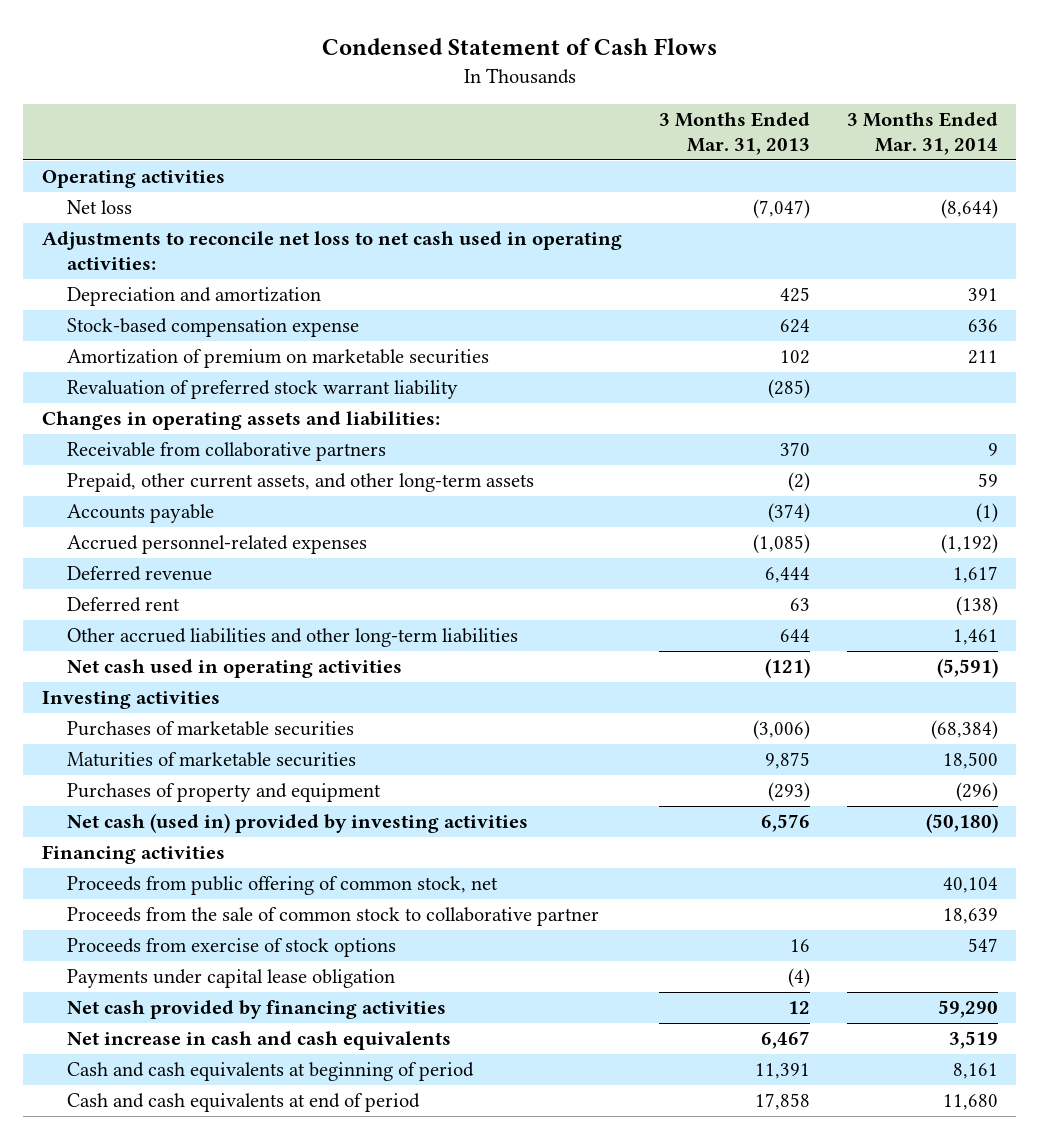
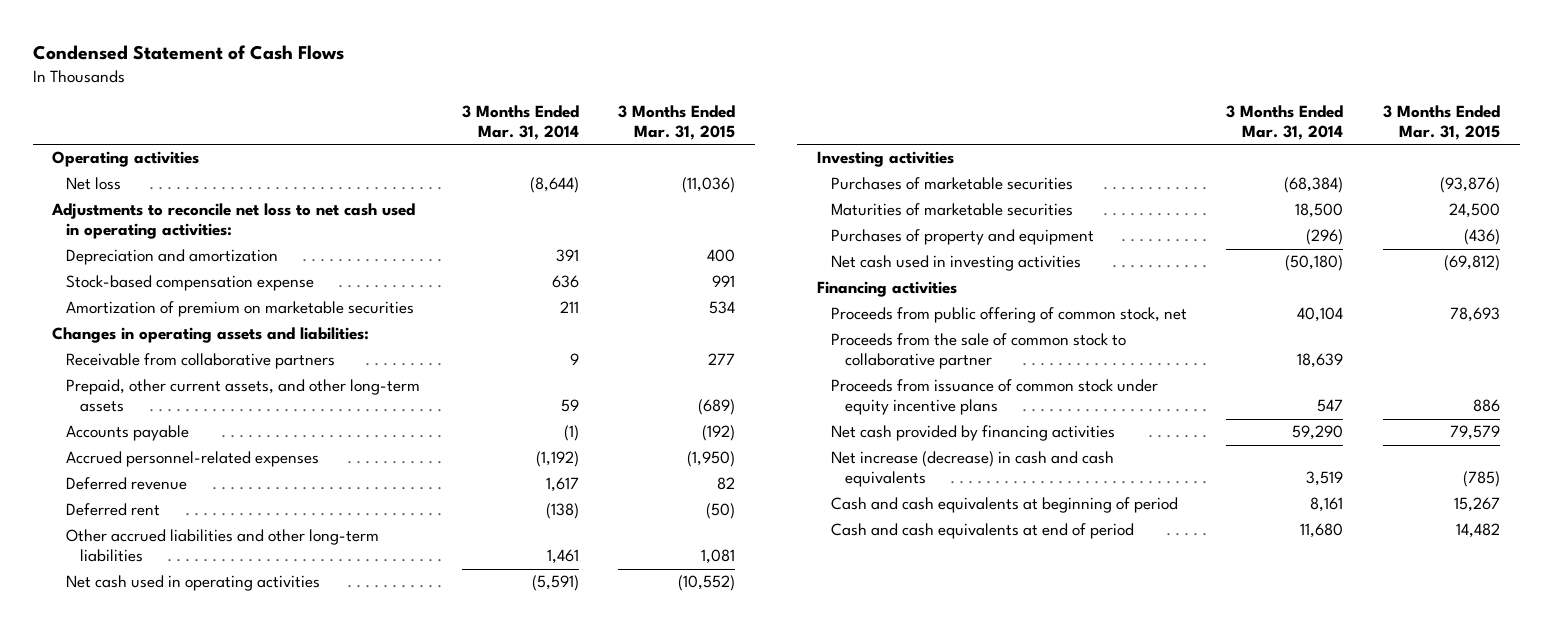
[658,111,810,156] 3 Months Ended Mar. 31, 2013 -> none
none -> [618,105,736,140] 3 Months Ended Mar. 31, 2015
[67,380,459,400] Revaluation of preferred stock warrant liability -> none
[67,813,529,834] Net cash (used in) provided by investing activities -> [830,255,1081,272] Net cash used in investing activities
[67,969,396,989] Payments under capital lease obligation -> none
[67,938,397,958] Proceeds from exercise of stock options -> [830,379,1158,416] Proceeds from issuance of common stock under equity incentive plans
[67,1031,452,1051] Net increase in cash and cash equivalents -> [830,451,1114,488] Net increase (decrease) in cash and cash equivalents

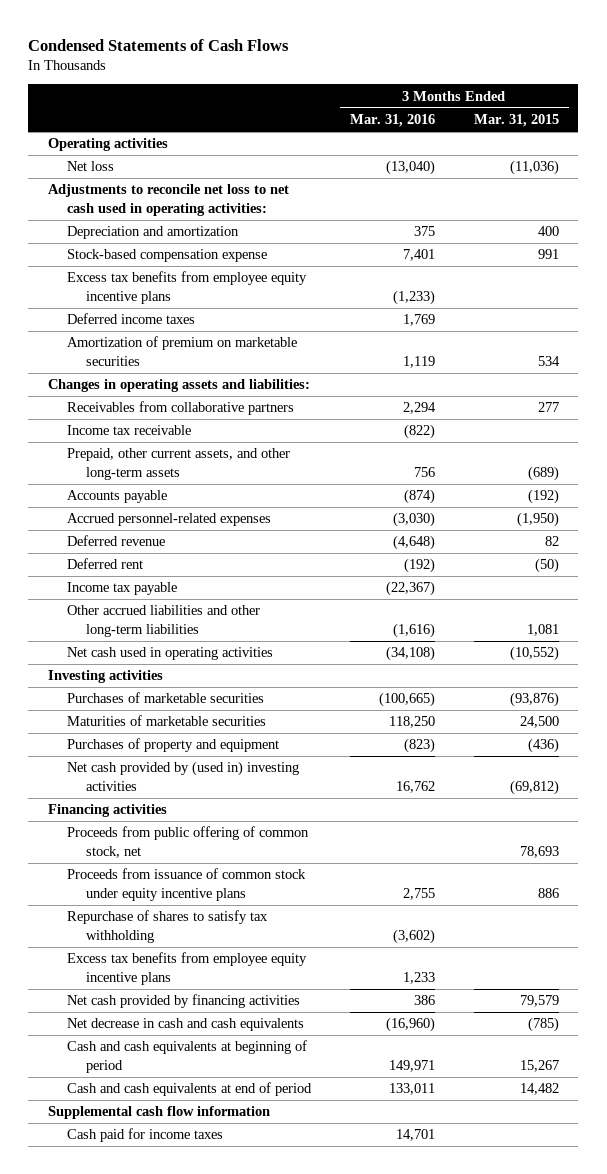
[32,44,344,60] Condensed Statement of Cash Flows -> [28,38,290,51] Condensed Statements of Cash Flows
[461,105,579,140] 3 Months Ended Mar. 31, 2014 -> none
none -> [349,114,435,128] Mar. 31, 2016
none -> [67,271,308,304] Excess tax benefits from employee equity incentive plans
none -> [67,313,196,325] Deferred income taxes
[66,353,336,370] Receivable from collaborative partners -> [67,401,295,416] Receivables from collaborative partners
none -> [67,425,192,436] Income tax receivable
none -> [67,582,178,596] Income tax payable
[830,255,1081,272] Net cash used in investing activities -> [67,761,300,791] Net cash provided by (used in) investing activities
[830,333,1126,370] Proceeds from the sale of common stock to collaborative partner -> none
none -> [67,910,269,943] Repurchase of shares to satisfy tax withholding
none -> [67,952,308,985] Excess tax benefits from employee equity incentive plans
[830,451,1114,488] Net increase (decrease) in cash and cash equivalents -> [67,1018,305,1032] Net decrease in cash and cash equivalents
none -> [47,1106,270,1120] Supplemental cash flow information
none -> [67,1128,224,1143] Cash paid for income taxes

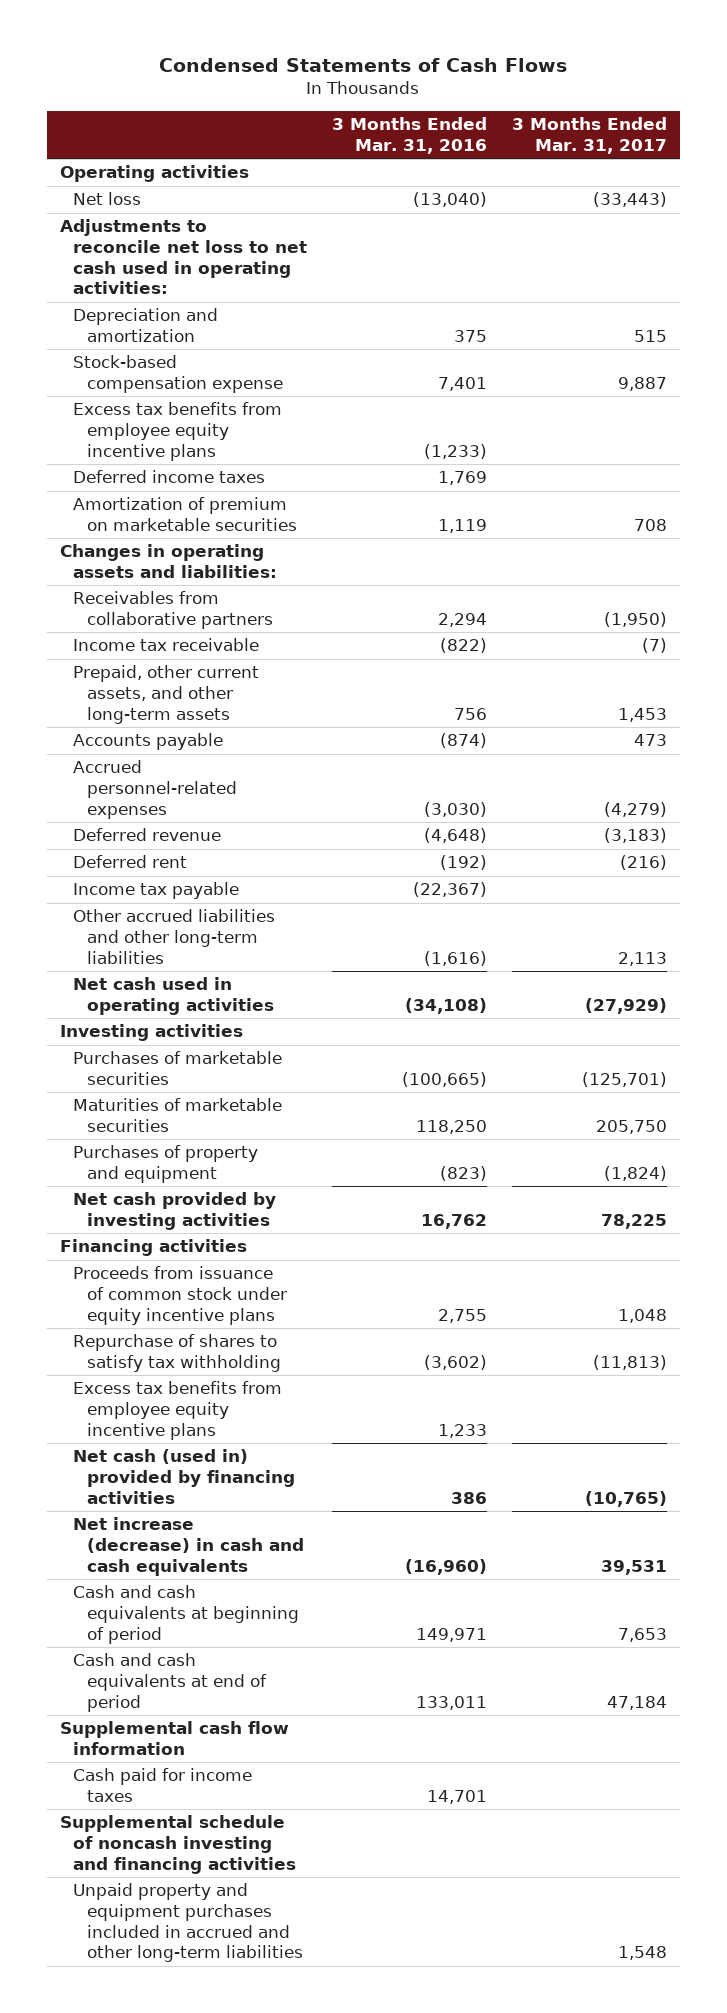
[473,114,559,128] Mar. 31, 2015 -> none
none -> [512,117,668,154] 3 Months Ended Mar. 31, 2017
[67,761,300,791] Net cash provided by (used in) investing activities -> [73,1192,277,1230] Net cash provided by investing activities
[67,826,310,858] Proceeds from public offering of common stock, net -> none
[67,994,301,1009] Net cash provided by financing activities -> [73,1449,296,1504] Net cash (used in) provided by financing activities
[67,1018,305,1032] Net decrease in cash and cash equivalents -> [73,1517,305,1576] Net increase (decrease) in cash and cash equivalents
none -> [59,1815,297,1874] Supplemental schedule of noncash investing and financing activities
none -> [73,1883,304,1963] Unpaid property and equipment purchases included in accrued and other long-term liabilities

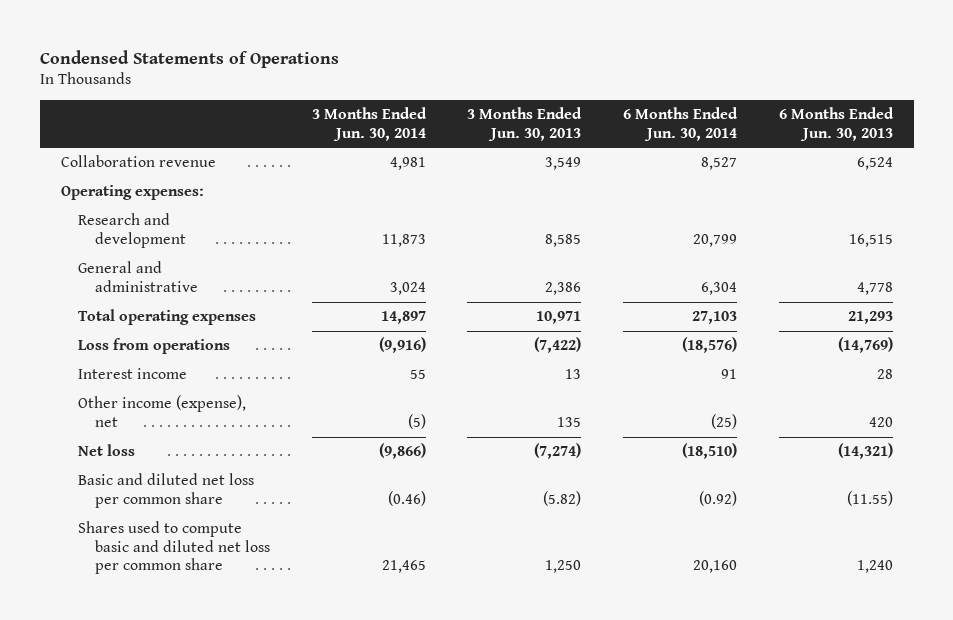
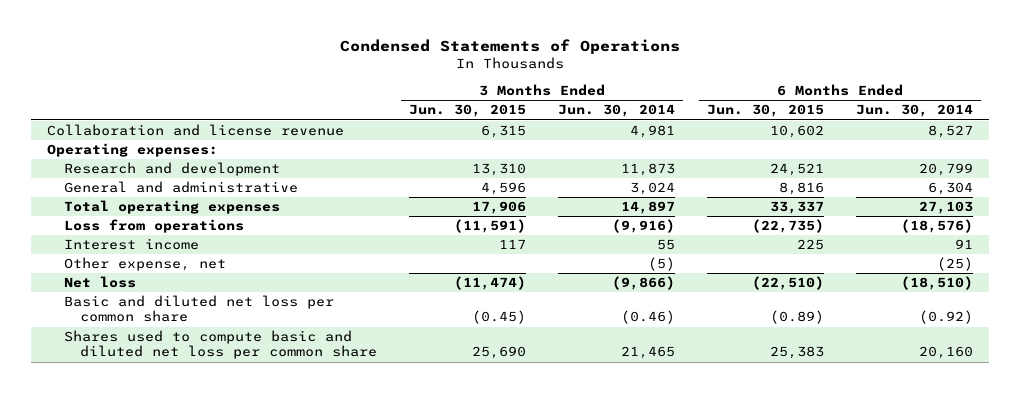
[467,107,583,141] 3 Months Ended Jun. 30, 2013 -> none
[778,107,894,141] 6 Months Ended Jun. 30, 2013 -> none
none -> [408,104,526,118] Jun. 30, 2015
none -> [706,104,824,118] Jun. 30, 2015
[60,155,216,168] Collaboration revenue -> [47,124,345,137] Collaboration and license revenue
[77,395,246,427] Other income (expense), net -> [63,257,226,272] Other expense, net

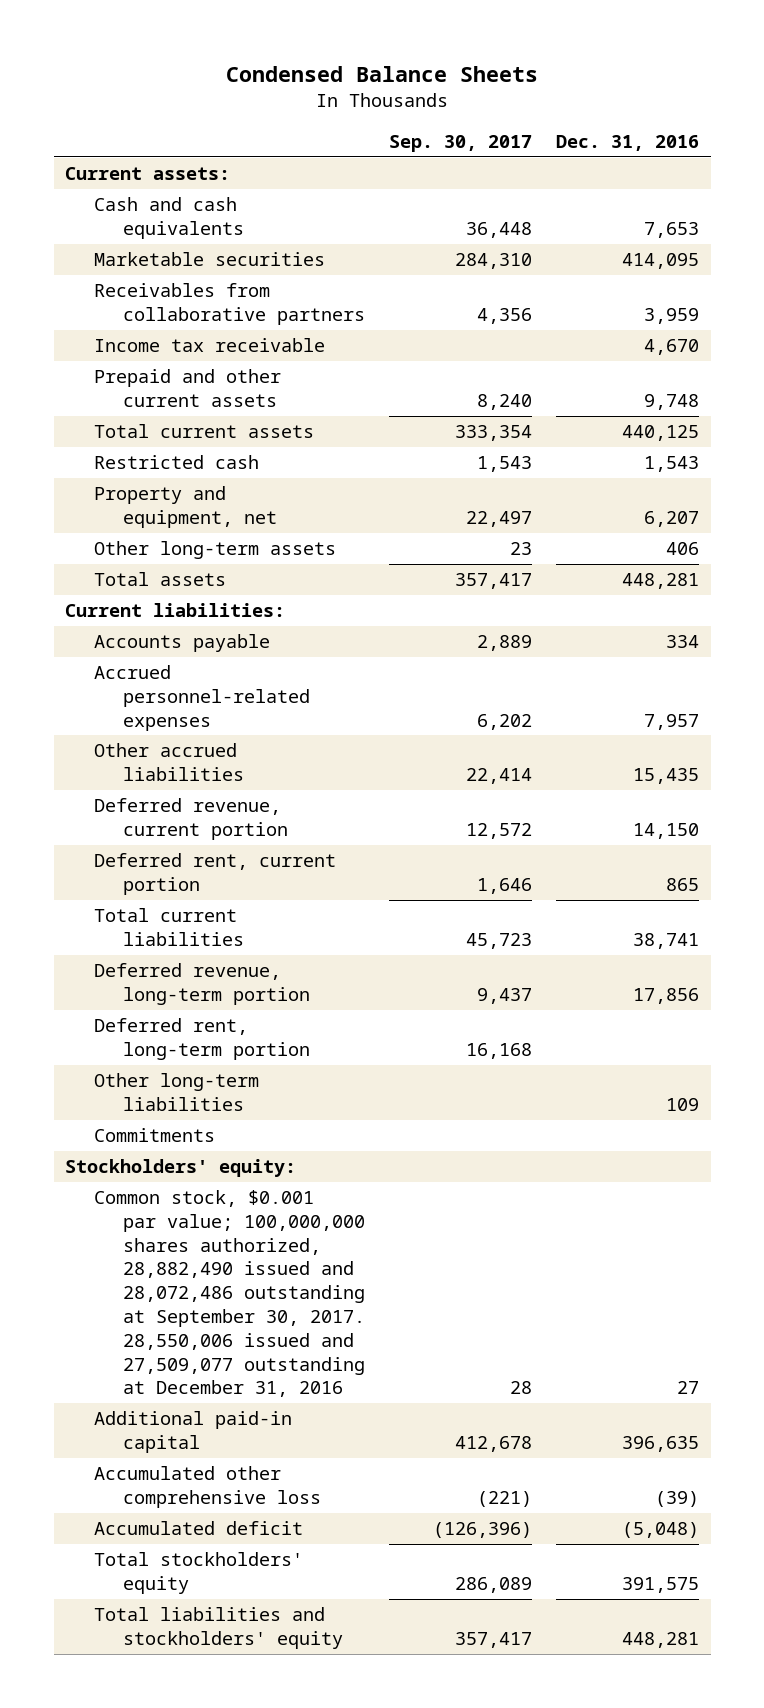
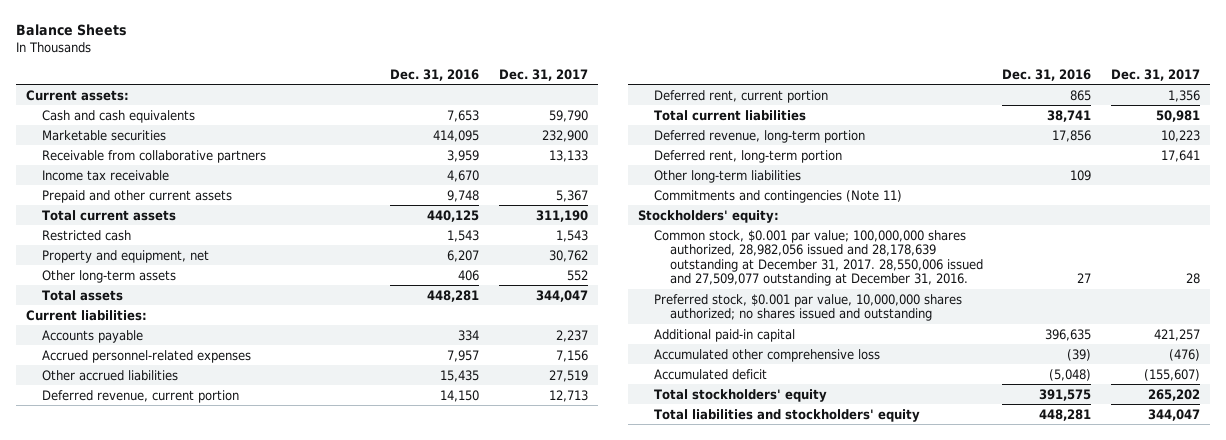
[226,66,539,83] Condensed Balance Sheets -> [16,24,128,37] Balance Sheets
[388,134,532,152] Sep. 30, 2017 -> none
none -> [498,68,588,81] Dec. 31, 2017
[94,283,366,325] Receivables from collaborative partners -> [41,149,266,163] Receivable from collaborative partners
[94,1128,216,1143] Commitments -> [653,189,902,203] Commitments and contingencies (Note 11)
[94,1190,366,1398] Common stock, $0.001 par value; 100,000,000 shares authorized, 28,882,490 issued and 28,072,486 outstanding at September 30, 2017. 28,550,006 issued and 27,509,077 outstanding at December 31, 2016 -> [653,229,983,287] Common stock, $0.001 par value; 100,000,000 shares authorized, 28,982,056 issued and 28,178,639 outstanding at December 31, 2017. 28,550,006 issued and 27,509,077 outstanding at December 31, 2016.
none -> [653,293,962,322] Preferred stock, $0.001 par value, 10,000,000 shares authorized; no shares issued and outstanding

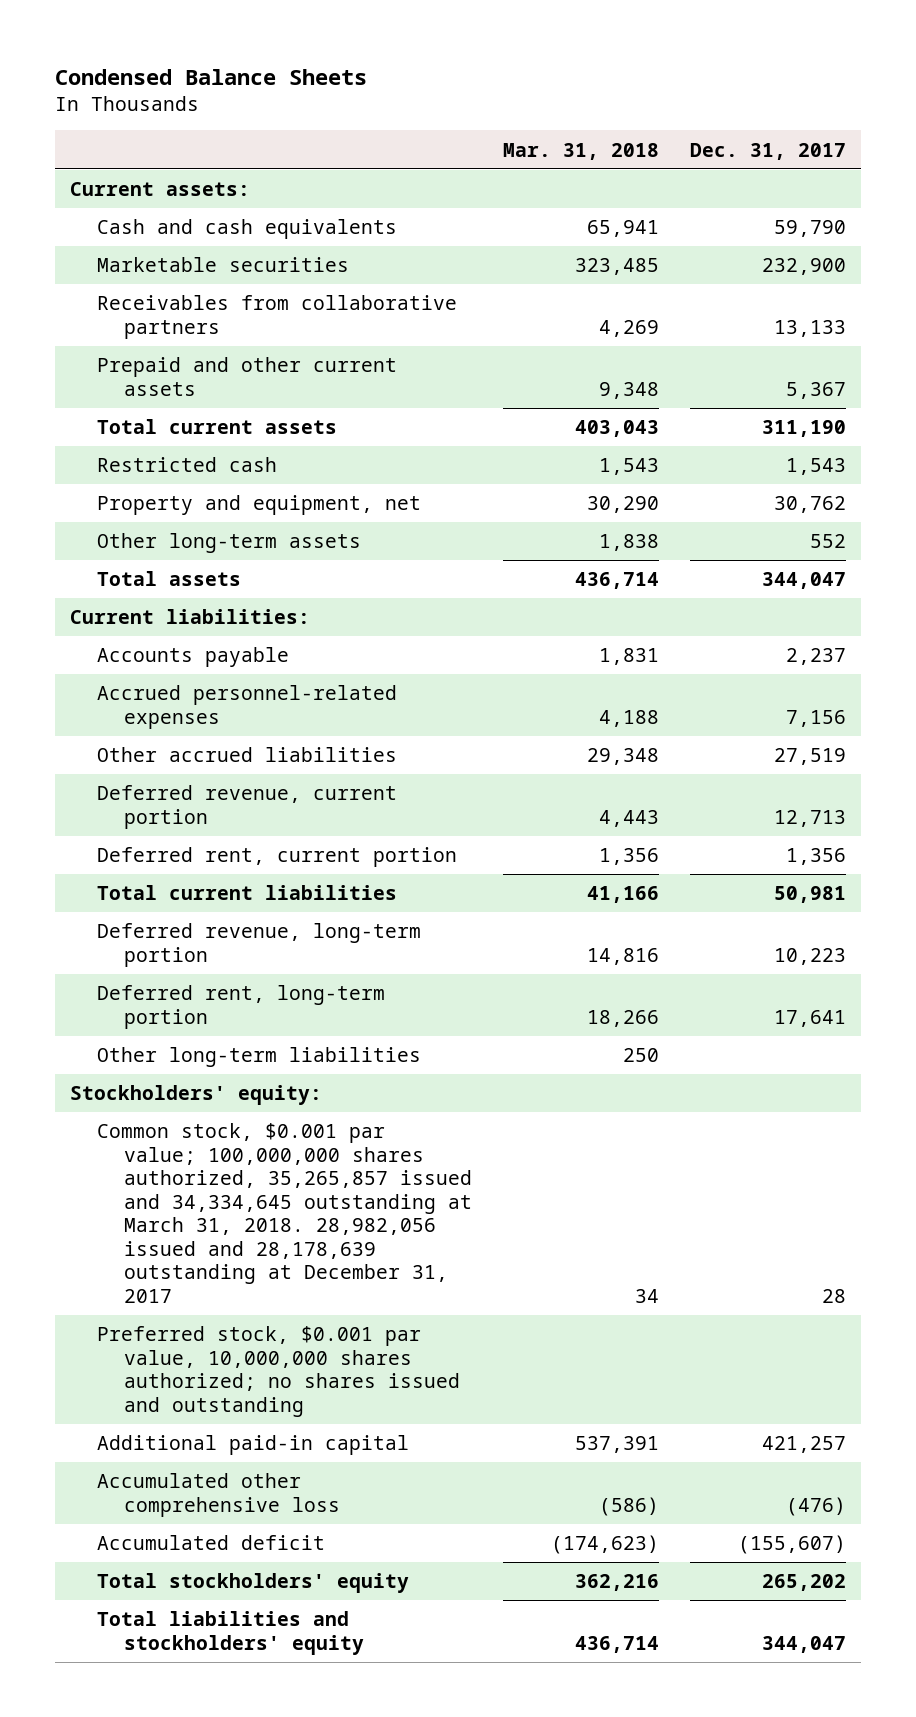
[16,24,128,37] Balance Sheets -> [55,69,368,86] Condensed Balance Sheets
[390,68,480,81] Dec. 31, 2016 -> none
none -> [503,142,660,160] Mar. 31, 2018
[41,169,169,181] Income tax receivable -> none
[41,149,266,163] Receivable from collaborative partners -> [97,295,458,339] Receivables from collaborative partners
[653,189,902,203] Commitments and contingencies (Note 11) -> none
[653,229,983,287] Common stock, $0.001 par value; 100,000,000 shares authorized, 28,982,056 issued and 28,178,639 outstanding at December 31, 2017. 28,550,006 issued and 27,509,077 outstanding at December 31, 2016. -> [97,1123,473,1303] Common stock, $0.001 par value; 100,000,000 shares authorized, 35,265,857 issued and 34,334,645 outstanding at March 31, 2018. 28,982,056 issued and 28,178,639 outstanding at December 31, 2017

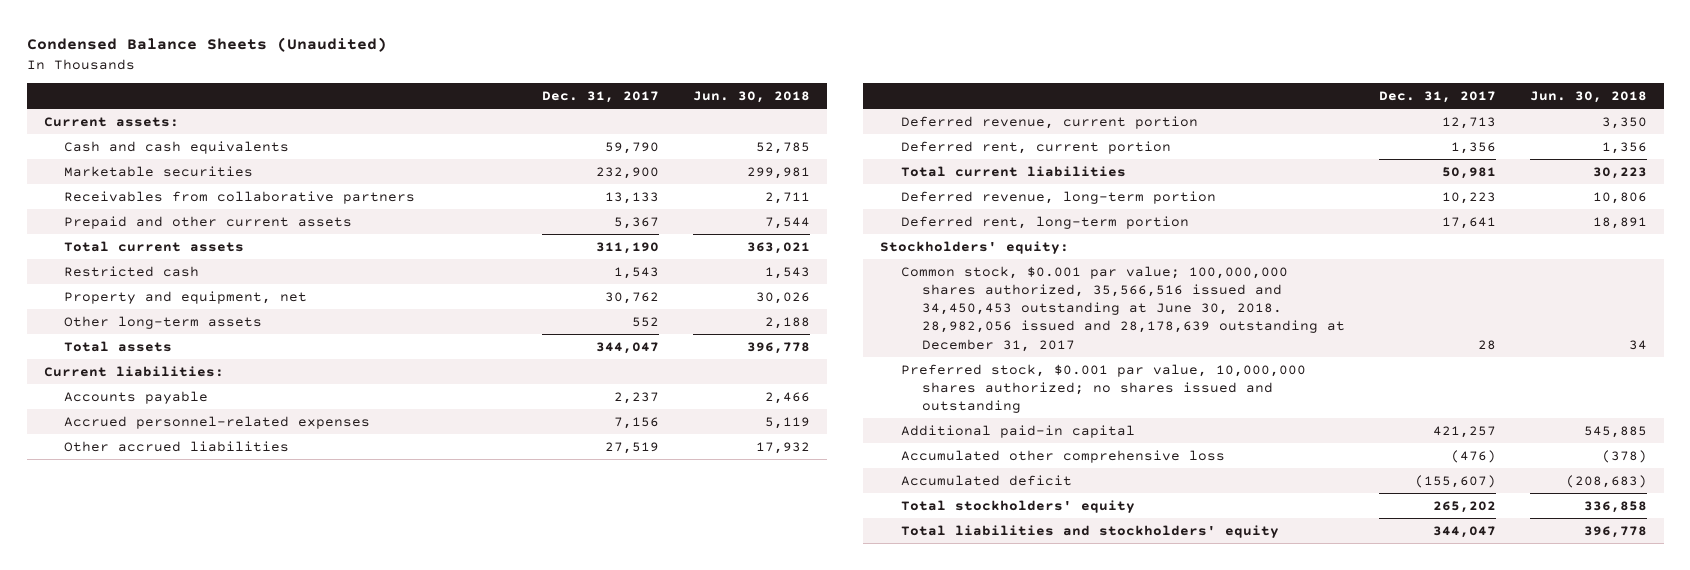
[55,69,368,86] Condensed Balance Sheets -> [26,37,387,53] Condensed Balance Sheets (Unaudited)
[503,142,660,160] Mar. 31, 2018 -> none
none -> [692,90,810,103] Jun. 30, 2018
[97,1047,422,1068] Other long-term liabilities -> none
[97,1123,473,1303] Common stock, $0.001 par value; 100,000,000 shares authorized, 35,265,857 issued and 34,334,645 outstanding at March 31, 2018. 28,982,056 issued and 28,178,639 outstanding at December 31, 2017 -> [900,265,1345,352] Common stock, $0.001 par value; 100,000,000 shares authorized, 35,566,516 issued and 34,450,453 outstanding at June 30, 2018. 28,982,056 issued and 28,178,639 outstanding at December 31, 2017

